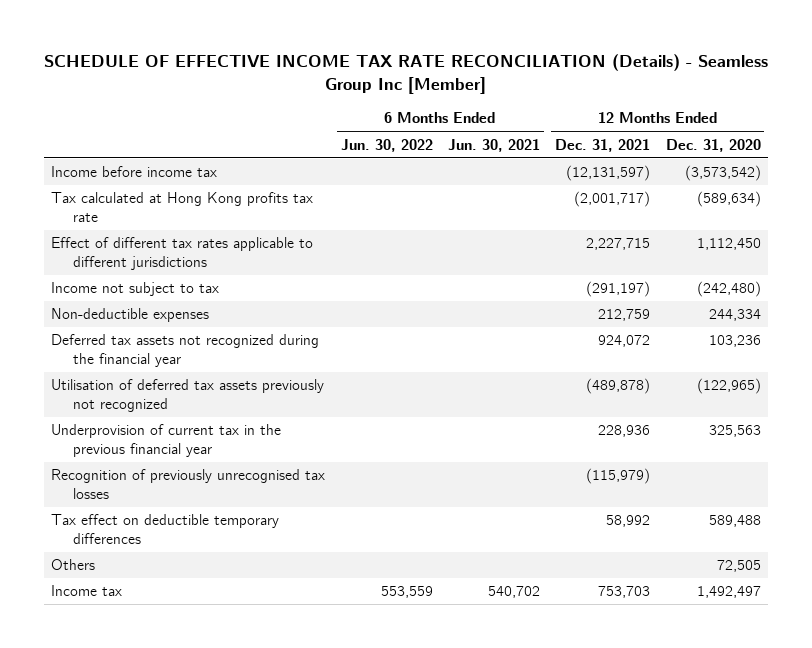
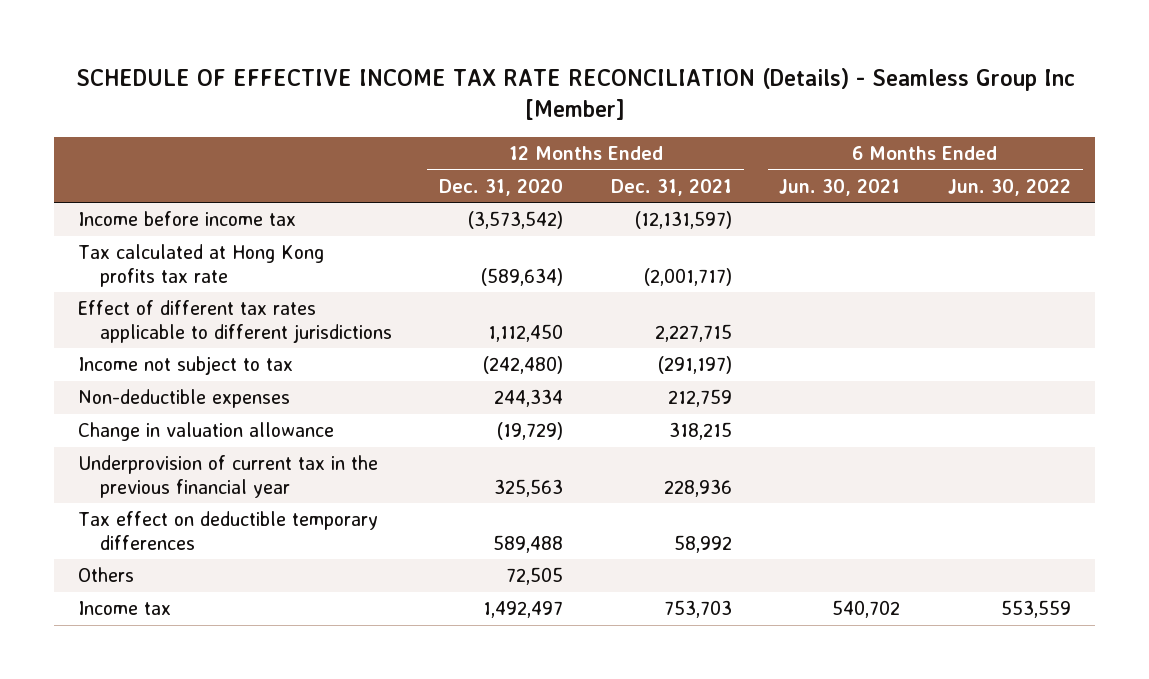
[51,334,320,368] Deferred tax assets not recognized during the financial year -> none
[51,379,325,413] Utilisation of deferred tax assets previously not recognized -> none
none -> [78,422,335,442] Change in valuation allowance
[51,469,326,500] Recognition of previously unrecognised tax losses -> none

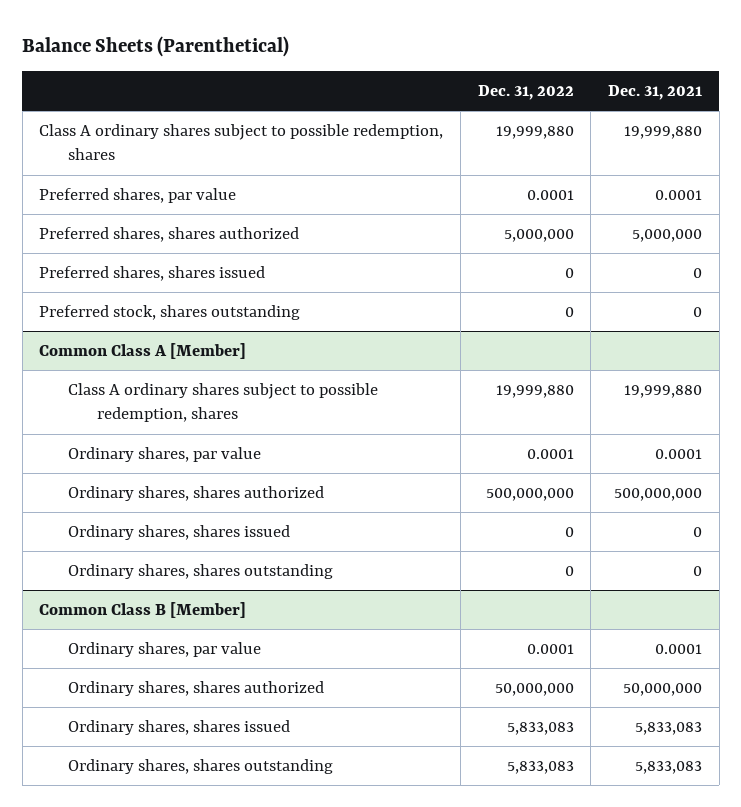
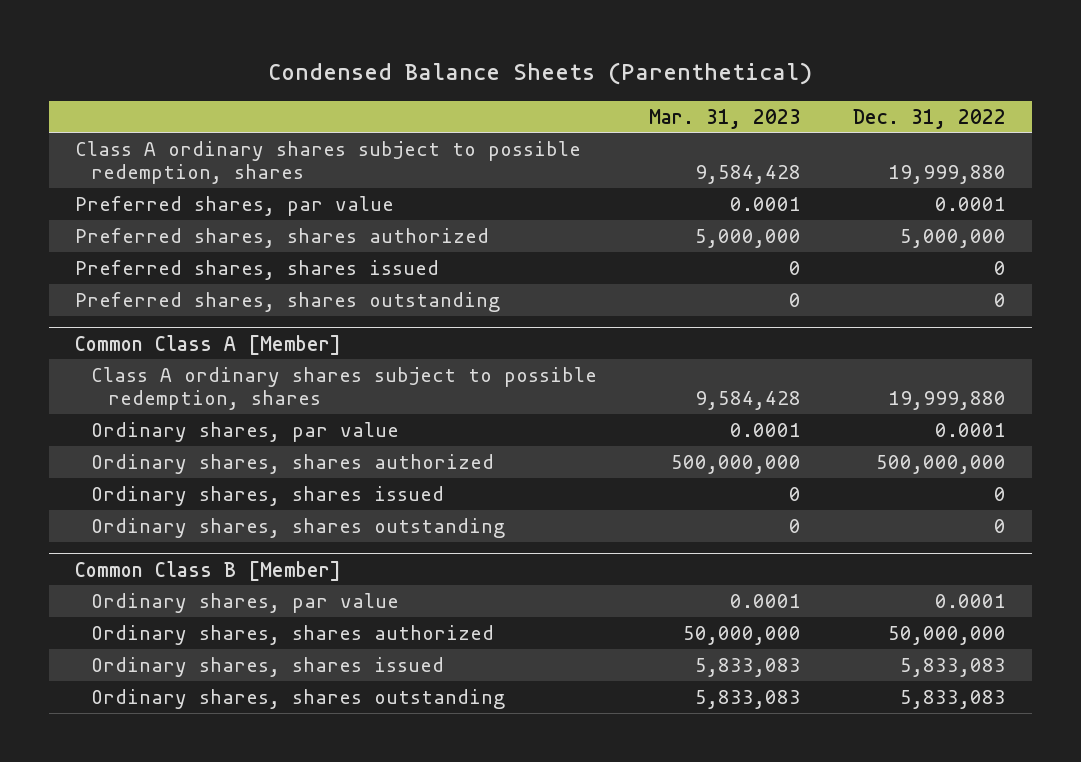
[22,35,290,57] Balance Sheets (Parenthetical) -> [268,62,813,86] Condensed Balance Sheets (Parenthetical)
[608,85,703,101] Dec. 31, 2021 -> none
none -> [649,108,802,129] Mar. 31, 2023
[39,305,301,321] Preferred stock, shares outstanding -> [74,291,500,312] Preferred shares, shares outstanding

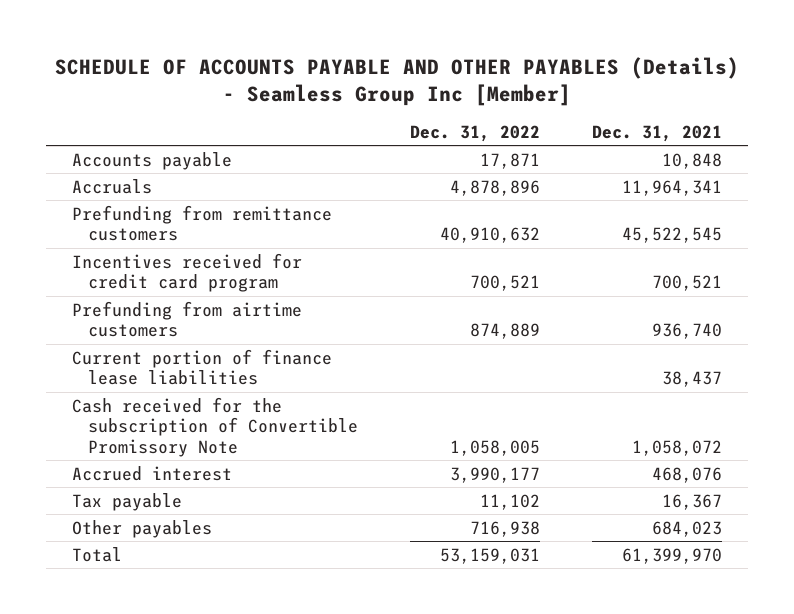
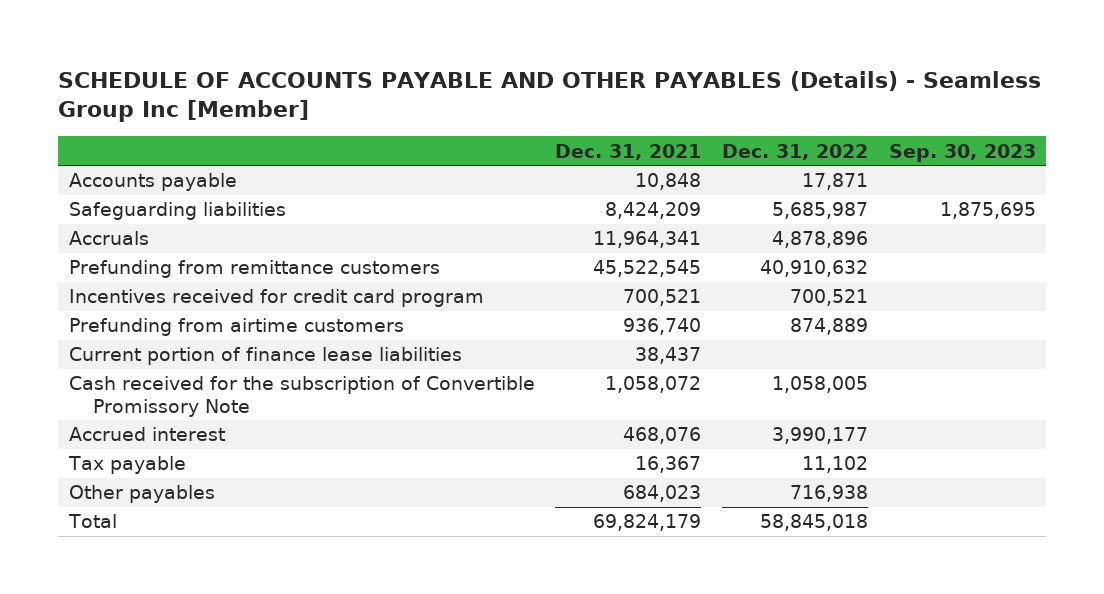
none -> [888,143,1036,162] Sep. 30, 2023
none -> [68,202,286,221] Safeguarding liabilities
[440,547,541,564] 53,159,031 -> [759,514,868,532] 58,845,018
[621,547,722,564] 61,399,970 -> [593,514,702,532] 69,824,179

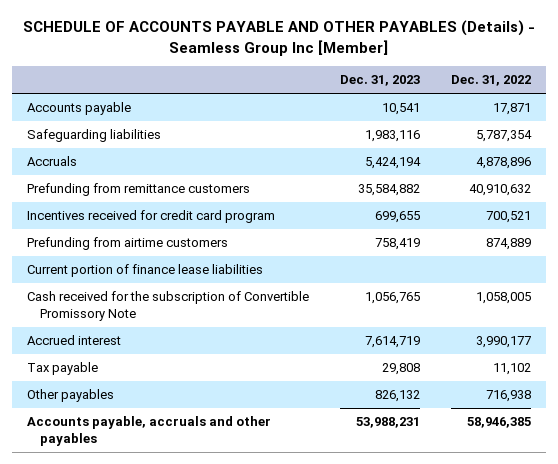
[555,143,702,160] Dec. 31, 2021 -> none
[888,143,1036,162] Sep. 30, 2023 -> none
none -> [340,75,421,87] Dec. 31, 2023
[771,202,868,220] 5,685,987 -> [476,130,533,143] 5,787,354
[67,514,117,529] Total -> none
none -> [27,416,272,447] Accounts payable, accruals and other payables

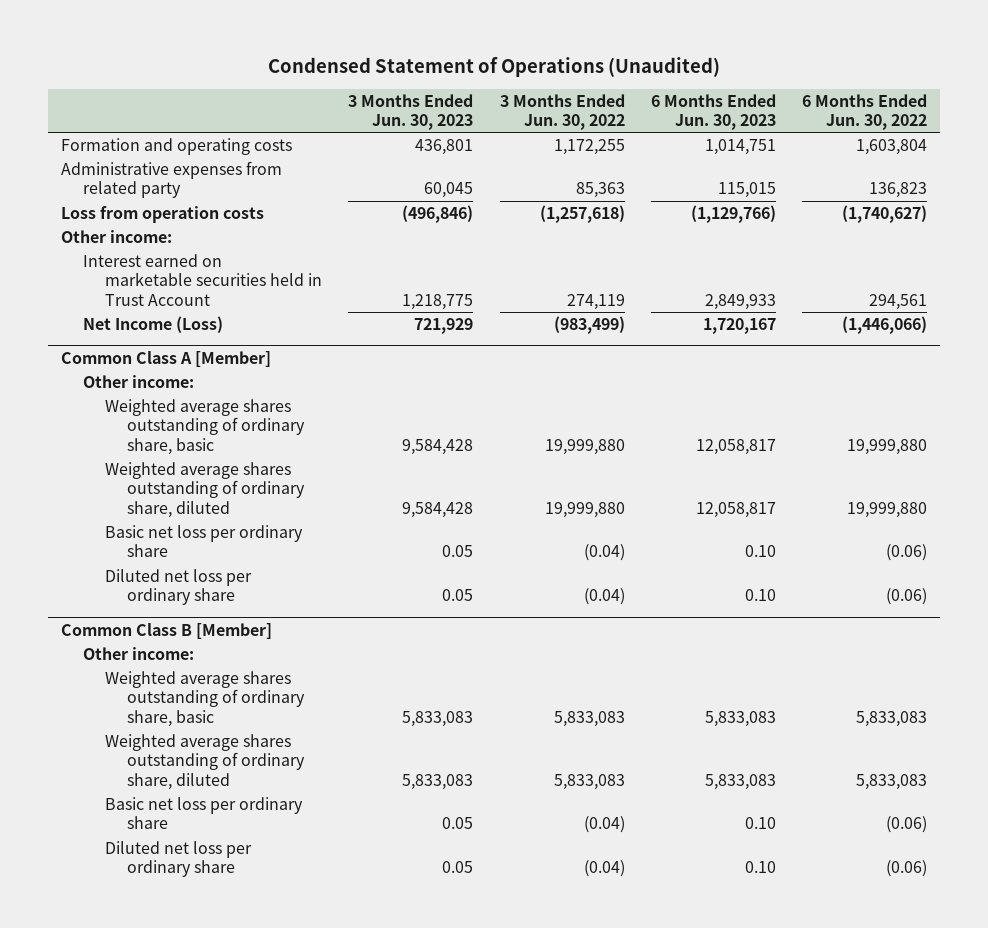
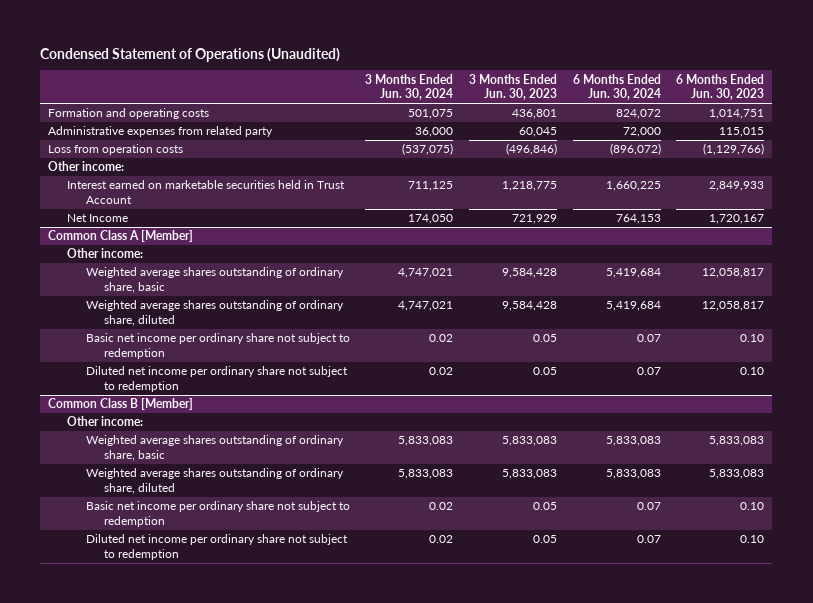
[499,93,625,131] 3 Months Ended Jun. 30, 2022 -> none
[801,93,927,131] 6 Months Ended Jun. 30, 2022 -> none
none -> [365,73,454,101] 3 Months Ended Jun. 30, 2024
none -> [572,73,661,101] 6 Months Ended Jun. 30, 2024
[83,315,224,333] Net Income (Loss) -> [66,214,128,223] Net Income
[105,524,304,558] Basic net loss per ordinary share -> [85,333,350,359] Basic net income per ordinary share not subject to redemption
[105,568,253,606] Diluted net loss per ordinary share -> [85,366,348,392] Diluted net income per ordinary share not subject to redemption
[105,796,304,830] Basic net loss per ordinary share -> [85,501,350,527] Basic net income per ordinary share not subject to redemption
[105,840,253,878] Diluted net loss per ordinary share -> [85,534,348,560] Diluted net income per ordinary share not subject to redemption

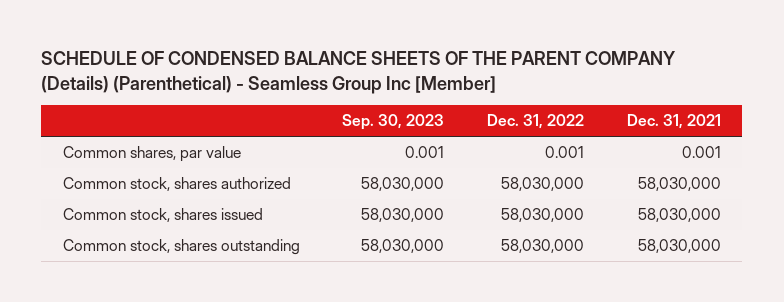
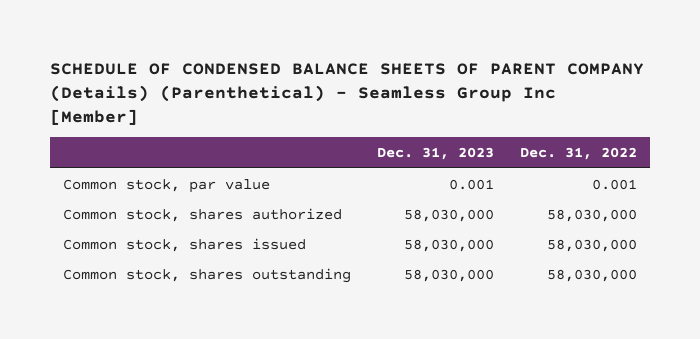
[41,51,677,94] SCHEDULE OF CONDENSED BALANCE SHEETS OF THE PARENT COMPANY (Details) (Parenthetical) - Seamless Group Inc [Member] -> [49,62,644,125] SCHEDULE OF CONDENSED BALANCE SHEETS OF PARENT COMPANY (Details) (Parenthetical) - Seamless Group Inc [Member]
[342,114,445,131] Sep. 30, 2023 -> none
[626,114,721,130] Dec. 31, 2021 -> none
none -> [376,147,494,161] Dec. 31, 2023
[62,146,241,163] Common shares, par value -> [62,178,270,193] Common stock, par value

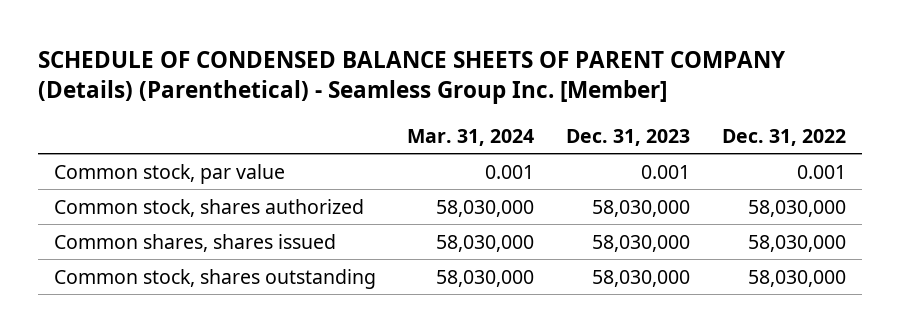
[49,62,644,125] SCHEDULE OF CONDENSED BALANCE SHEETS OF PARENT COMPANY (Details) (Parenthetical) - Seamless Group Inc [Member] -> [37,51,786,105] SCHEDULE OF CONDENSED BALANCE SHEETS OF PARENT COMPANY (Details) (Parenthetical) - Seamless Group Inc. [Member]
none -> [407,128,535,146] Mar. 31, 2024
[62,237,306,252] Common stock, shares issued -> [53,233,336,252] Common shares, shares issued

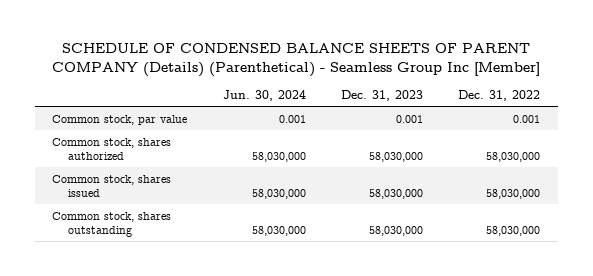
[37,51,786,105] SCHEDULE OF CONDENSED BALANCE SHEETS OF PARENT COMPANY (Details) (Parenthetical) - Seamless Group Inc. [Member] -> [52,43,541,77] SCHEDULE OF CONDENSED BALANCE SHEETS OF PARENT COMPANY (Details) (Parenthetical) - Seamless Group Inc [Member]
[407,128,535,146] Mar. 31, 2024 -> none
none -> [222,90,306,102] Jun. 30, 2024
[53,233,336,252] Common shares, shares issued -> [52,174,172,197] Common stock, shares issued

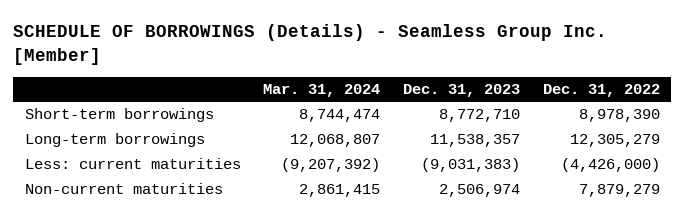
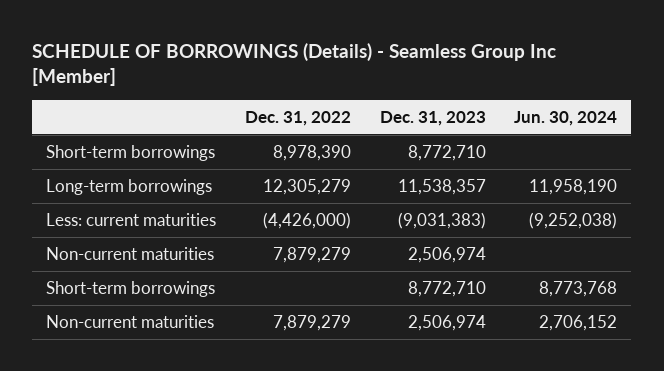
[13,24,608,66] SCHEDULE OF BORROWINGS (Details) - Seamless Group Inc. [Member] -> [32,42,557,87] SCHEDULE OF BORROWINGS (Details) - Seamless Group Inc [Member]
[263,83,381,97] Mar. 31, 2024 -> none
none -> [514,110,618,126] Jun. 30, 2024
none -> [46,280,216,297] Short-term borrowings
none -> [46,314,215,328] Non-current maturities

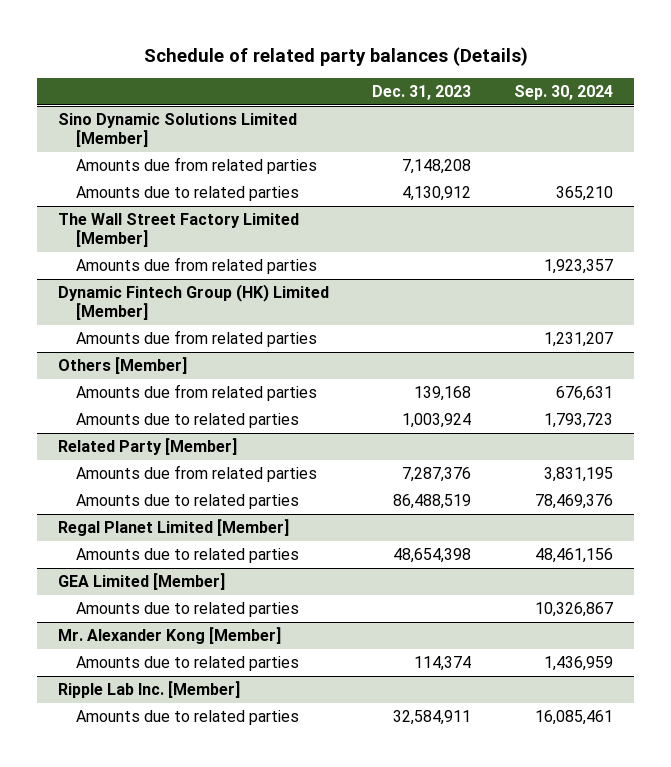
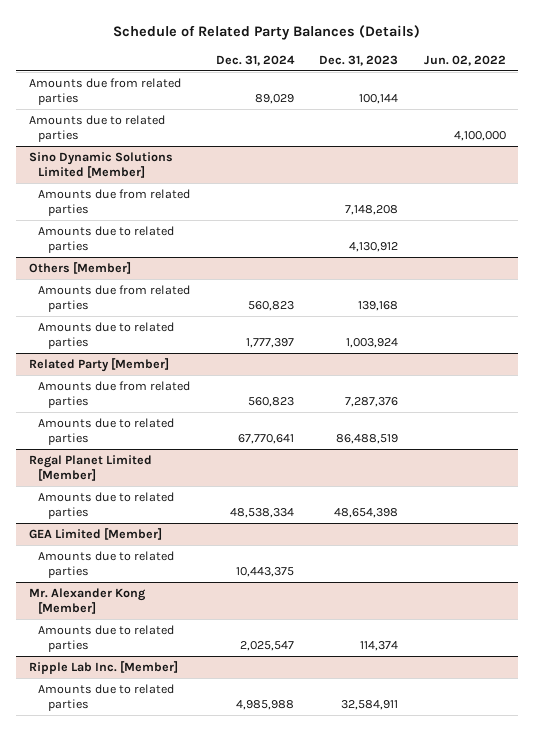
[143,46,528,66] Schedule of related party balances (Details) -> [113,25,421,41] Schedule of Related Party Balances (Details)
[513,84,613,100] Sep. 30, 2024 -> none
none -> [215,54,295,66] Dec. 31, 2024
none -> [423,54,506,66] Jun. 02, 2022
none -> [28,77,181,106] Amounts due from related parties
none -> [28,114,165,143] Amounts due to related parties
[58,213,300,248] The Wall Street Factory Limited [Member] -> none
[75,257,317,275] Amounts due from related parties -> none
[58,284,330,321] Dynamic Fintech Group (HK) Limited [Member] -> none
[75,330,317,348] Amounts due from related parties -> none

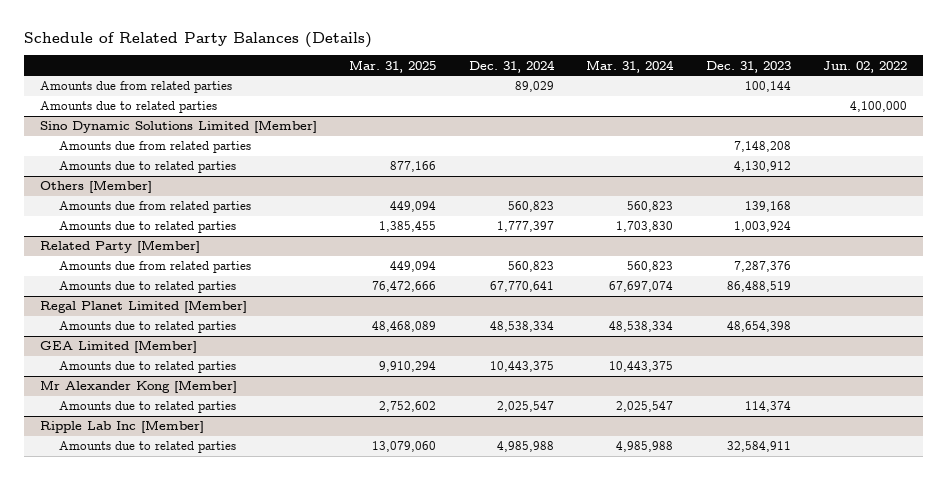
none -> [349,59,437,73] Mar. 31, 2025
none -> [586,59,675,73] Mar. 31, 2024
[28,587,146,615] Mr. Alexander Kong [Member] -> [39,380,237,394] Mr Alexander Kong [Member]
[28,660,178,674] Ripple Lab Inc. [Member] -> [39,420,204,434] Ripple Lab Inc [Member]

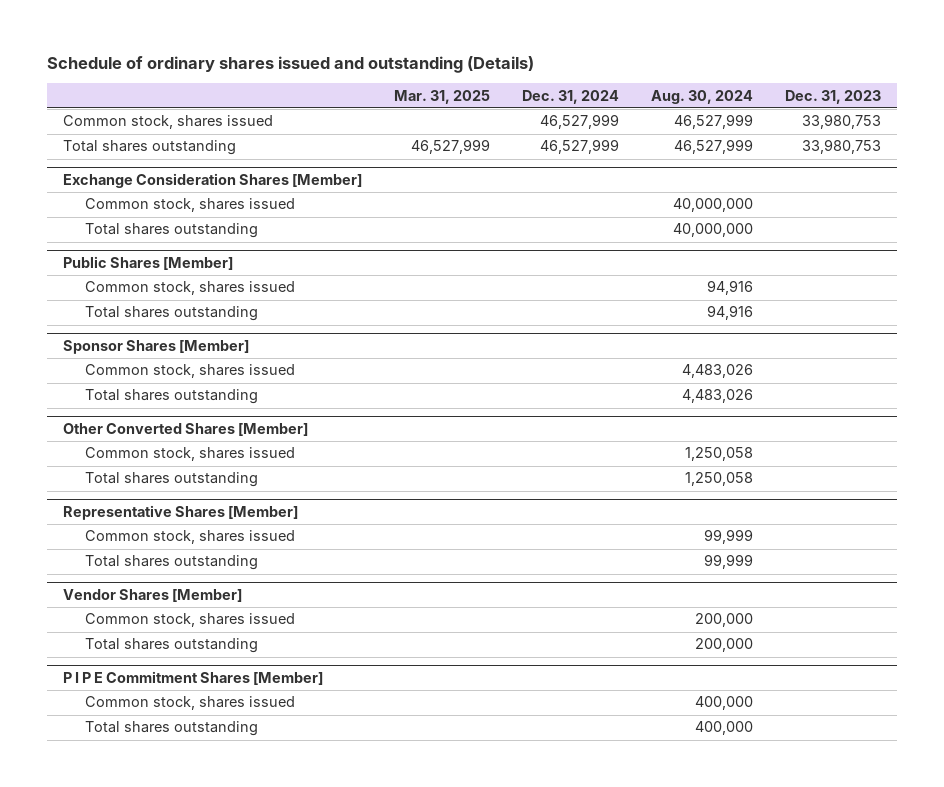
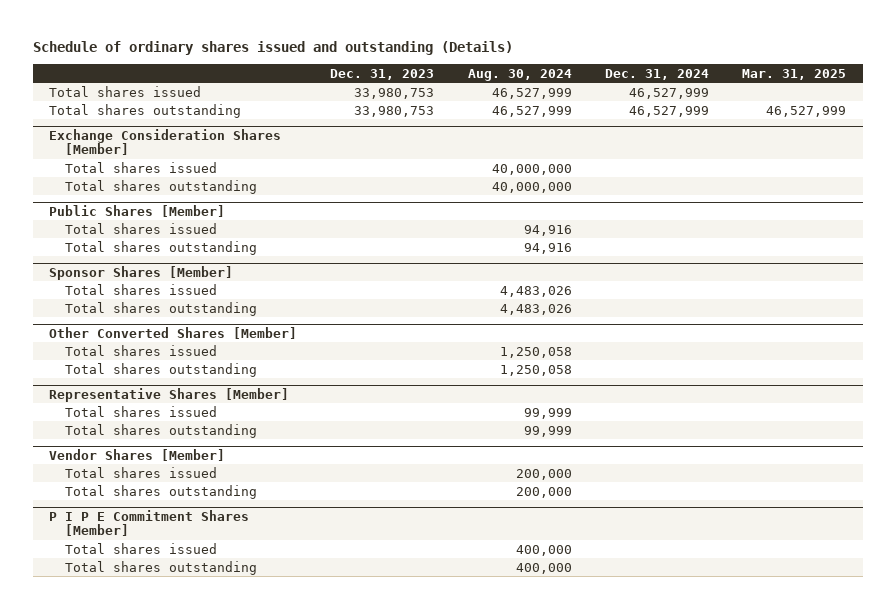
[62,115,273,130] Common stock, shares issued -> [49,85,202,97] Total shares issued
[84,198,295,213] Common stock, shares issued -> [64,161,217,173] Total shares issued
[84,281,295,296] Common stock, shares issued -> [64,222,217,234] Total shares issued
[84,364,295,379] Common stock, shares issued -> [64,283,217,295] Total shares issued
[84,447,295,462] Common stock, shares issued -> [64,344,217,356] Total shares issued
[84,530,295,545] Common stock, shares issued -> [64,405,217,417] Total shares issued
[84,613,295,628] Common stock, shares issued -> [64,466,217,478] Total shares issued
[84,696,295,711] Common stock, shares issued -> [64,542,217,554] Total shares issued

